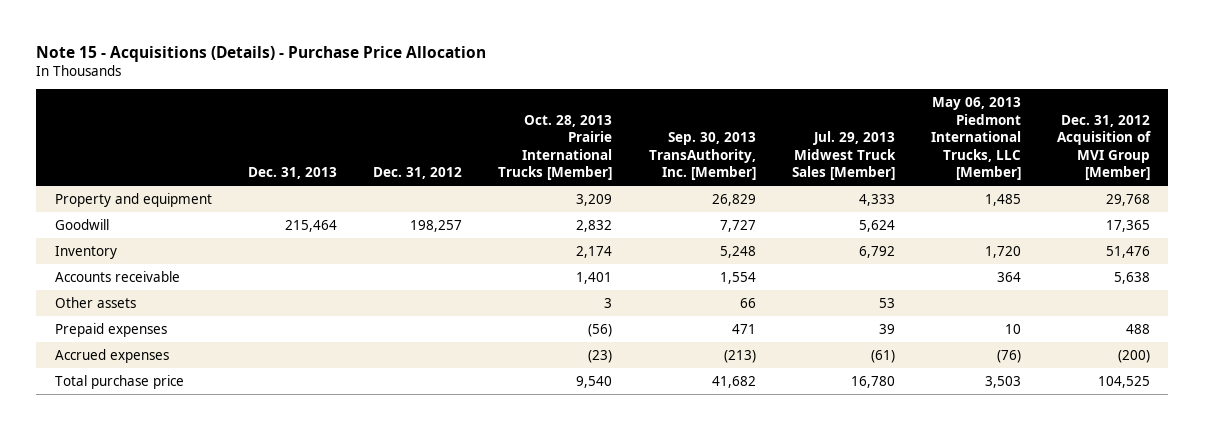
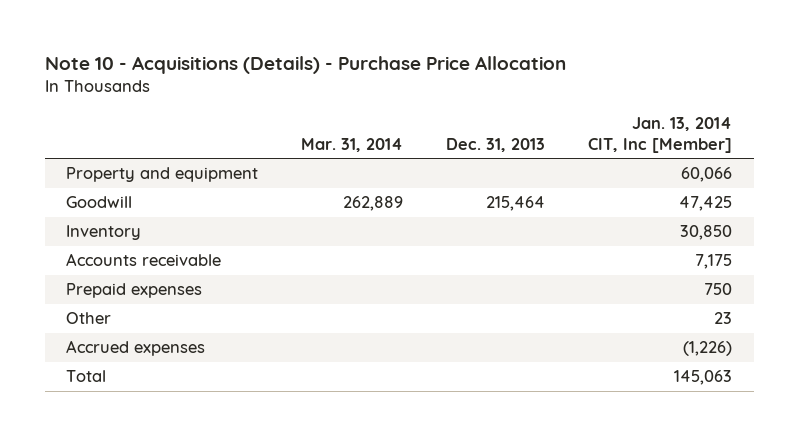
[36,45,487,62] Note 15 - Acquisitions (Details) - Purchase Price Allocation -> [44,56,566,75] Note 10 - Acquisitions (Details) - Purchase Price Allocation
[373,167,463,180] Dec. 31, 2012 -> none
[498,114,613,181] Oct. 28, 2013 Prairie International Trucks [Member] -> none
[648,132,756,181] Sep. 30, 2013 TransAuthority, Inc. [Member] -> none
[791,131,896,181] Jul. 29, 2013 Midwest Truck Sales [Member] -> none
[931,97,1022,181] May 06, 2013 Piedmont International Trucks, LLC [Member] -> none
[1057,114,1152,181] Dec. 31, 2012 Acquisition of MVI Group [Member] -> none
none -> [301,137,404,152] Mar. 31, 2014
none -> [588,117,733,153] Jan. 13, 2014 CIT, Inc [Member]
[54,296,136,308] Other assets -> none
none -> [66,312,112,325] Other
[54,374,184,389] Total purchase price -> [66,370,107,383] Total

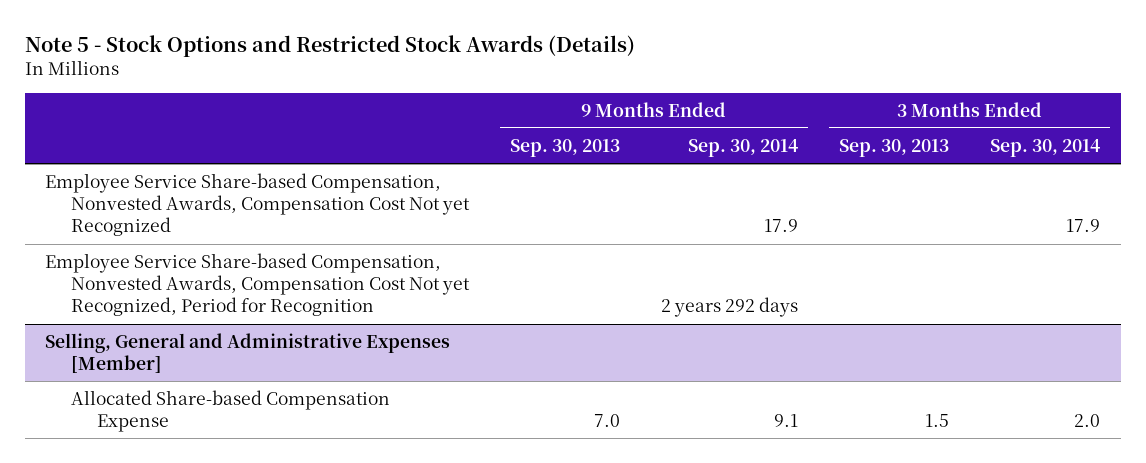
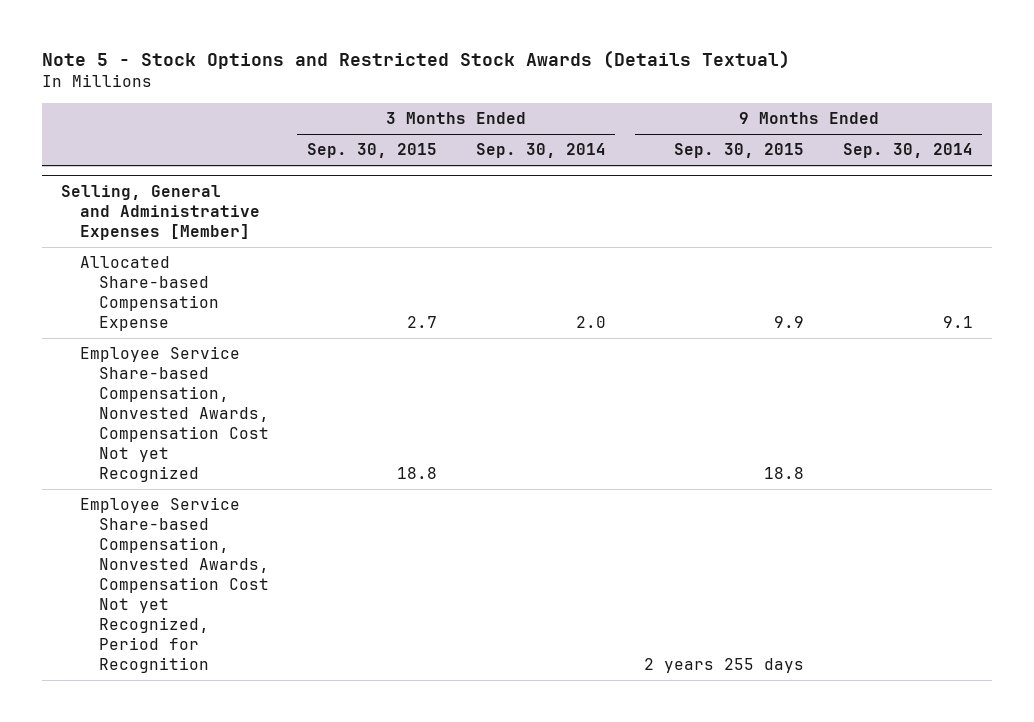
[25,34,636,57] Note 5 - Stock Options and Restricted Stock Awards (Details) -> [41,50,790,70] Note 5 - Stock Options and Restricted Stock Awards (Details Textual)
[510,138,621,157] Sep. 30, 2013 -> none
[839,138,950,157] Sep. 30, 2013 -> none
none -> [307,143,438,159] Sep. 30, 2015
none -> [674,143,805,159] Sep. 30, 2015
[45,172,471,237] Employee Service Share-based Compensation, Nonvested Awards, Compensation Cost Not yet Recognized -> none
[45,252,471,317] Employee Service Share-based Compensation, Nonvested Awards, Compensation Cost Not yet Recognized, Period for Recognition -> none
none -> [79,346,269,482] Employee Service Share-based Compensation, Nonvested Awards, Compensation Cost Not yet Recognized
none -> [79,497,269,673] Employee Service Share-based Compensation, Nonvested Awards, Compensation Cost Not yet Recognized, Period for Recognition

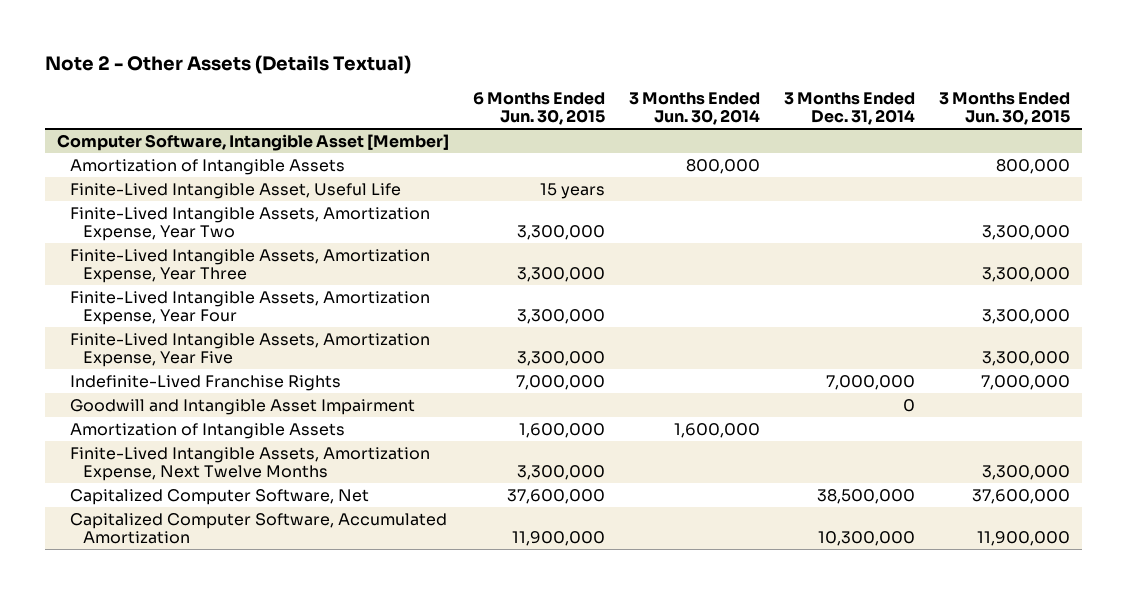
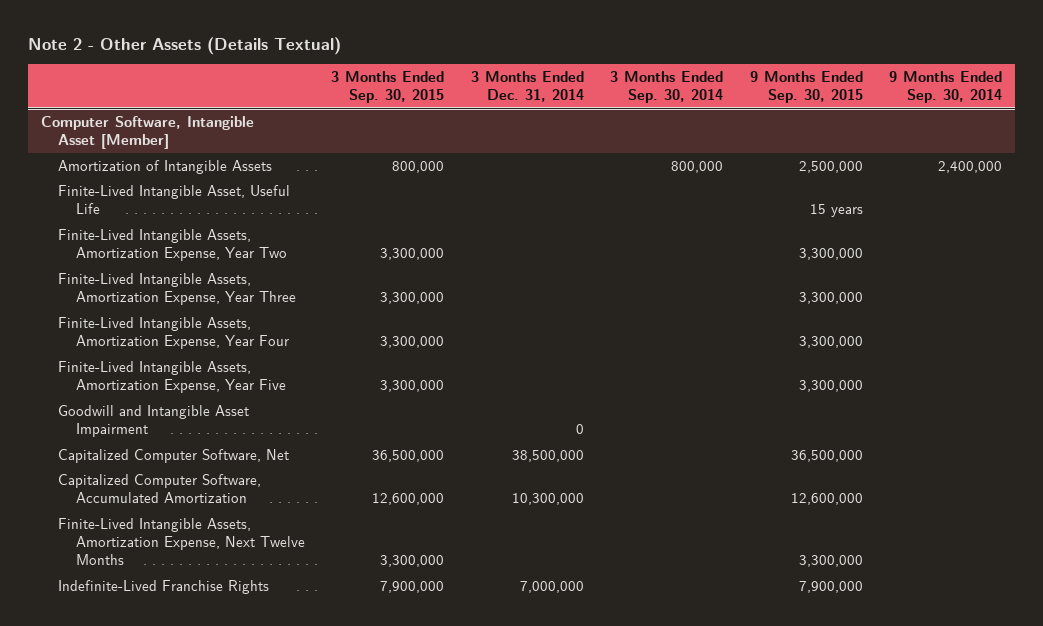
[472,91,605,126] 6 Months Ended Jun. 30, 2015 -> none
[629,91,761,126] 3 Months Ended Jun. 30, 2014 -> none
[939,91,1071,126] 3 Months Ended Jun. 30, 2015 -> none
none -> [331,70,445,104] 3 Months Ended Sep. 30, 2015
none -> [610,70,724,104] 3 Months Ended Sep. 30, 2014
none -> [749,70,863,104] 9 Months Ended Sep. 30, 2015
none -> [889,70,1003,104] 9 Months Ended Sep. 30, 2014
[69,422,345,439] Amortization of Intangible Assets -> none
[69,446,430,482] Finite-Lived Intangible Assets, Amortization Expense, Next Twelve Months -> [58,517,305,567] Finite-Lived Intangible Assets, Amortization Expense, Next Twelve Months
[69,374,341,391] Indefinite-Lived Franchise Rights -> [58,579,270,594] Indefinite-Lived Franchise Rights

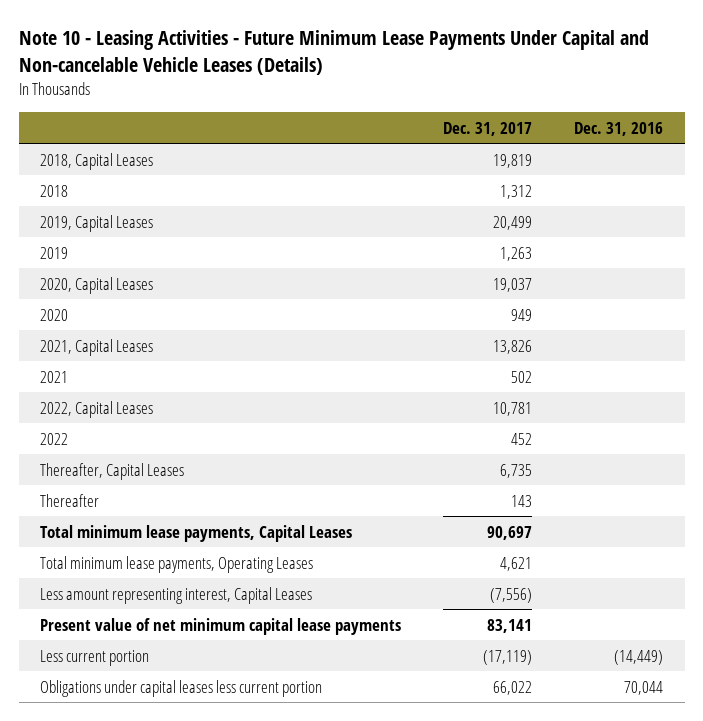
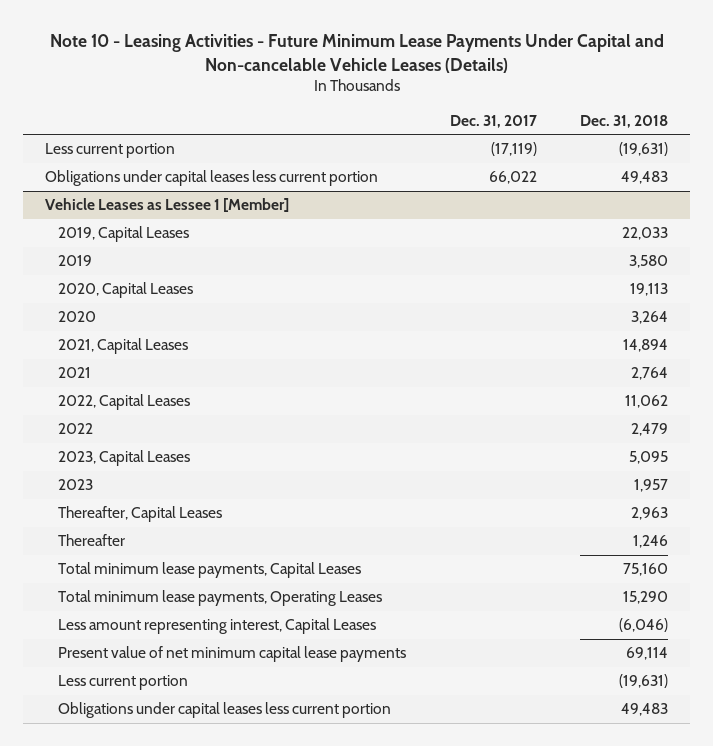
[574,121,664,136] Dec. 31, 2016 -> none
none -> [580,114,669,128] Dec. 31, 2018
[40,152,154,170] 2018, Capital Leases -> none
[40,184,69,197] 2018 -> none
[40,214,154,232] 2019, Capital Leases -> none
[40,246,69,259] 2019 -> none
[40,276,154,294] 2020, Capital Leases -> none
[40,308,69,321] 2020 -> none
[40,338,154,356] 2021, Capital Leases -> none
[40,370,69,383] 2021 -> none
[40,400,154,418] 2022, Capital Leases -> none
[40,432,69,445] 2022 -> none
[40,462,185,480] Thereafter, Capital Leases -> none
[40,493,100,507] Thereafter -> none
[40,524,353,542] Total minimum lease payments, Capital Leases -> none
[40,555,314,573] Total minimum lease payments, Operating Leases -> none
[40,586,313,604] Less amount representing interest, Capital Leases -> none
[40,617,402,635] Present value of net minimum capital lease payments -> none
none -> [45,198,290,213] Vehicle Leases as Lessee 1 [Member]
none -> [58,226,190,243] 2019, Capital Leases
none -> [58,255,93,267] 2019
none -> [58,282,194,299] 2020, Capital Leases
none -> [58,311,97,323] 2020
none -> [58,338,189,355] 2021, Capital Leases
none -> [58,367,92,379] 2021
none -> [58,394,191,411] 2022, Capital Leases
none -> [58,423,94,435] 2022
none -> [58,450,191,467] 2023, Capital Leases
none -> [58,479,94,491] 2023
none -> [58,506,223,523] Thereafter, Capital Leases
none -> [58,534,126,547] Thereafter
none -> [58,562,362,579] Total minimum lease payments, Capital Leases
none -> [58,590,383,607] Total minimum lease payments, Operating Leases
none -> [58,618,377,635] Less amount representing interest, Capital Leases
none -> [58,646,407,663] Present value of net minimum capital lease payments
none -> [58,675,189,691] Less current portion
none -> [58,702,392,719] Obligations under capital leases less current portion

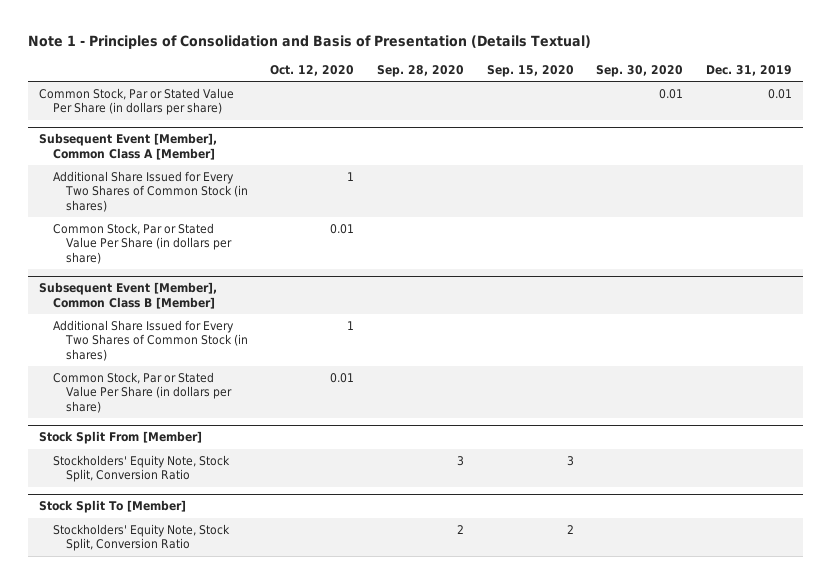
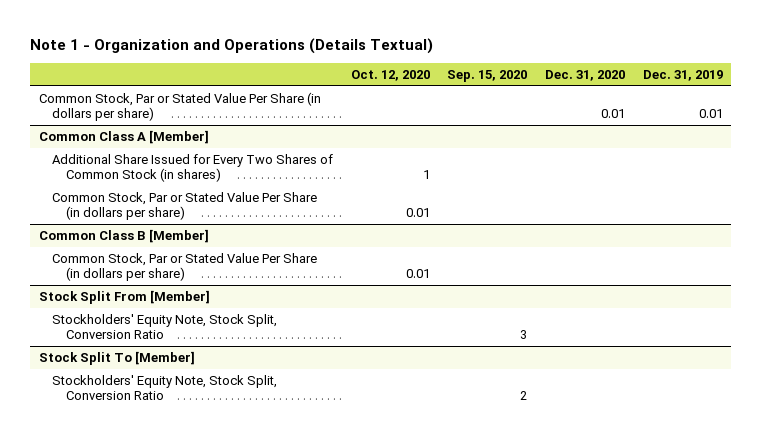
[27,35,591,50] Note 1 - Principles of Consolidation and Basis of Presentation (Details Textual) -> [29,37,433,54] Note 1 - Organization and Operations (Details Textual)
[377,64,465,77] Sep. 28, 2020 -> none
[596,64,684,77] Sep. 30, 2020 -> none
none -> [544,69,625,81] Dec. 31, 2020
[39,133,218,160] Subsequent Event [Member], Common Class A [Member] -> [38,130,209,145] Common Class A [Member]
[52,319,248,361] Additional Share Issued for Every Two Shares of Common Stock (in shares) -> none
[39,282,218,309] Subsequent Event [Member], Common Class B [Member] -> [38,229,209,244] Common Class B [Member]

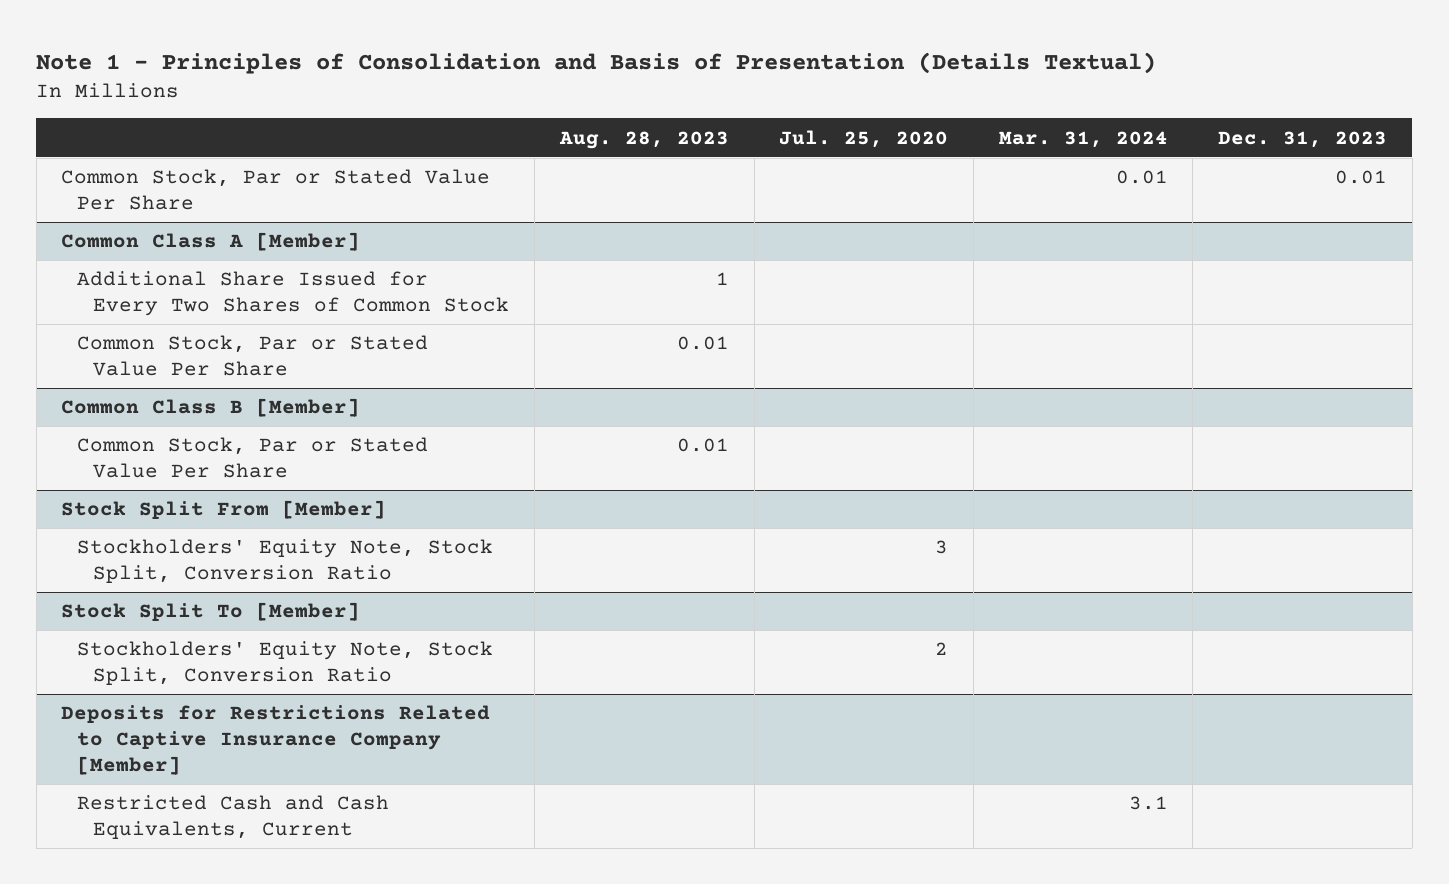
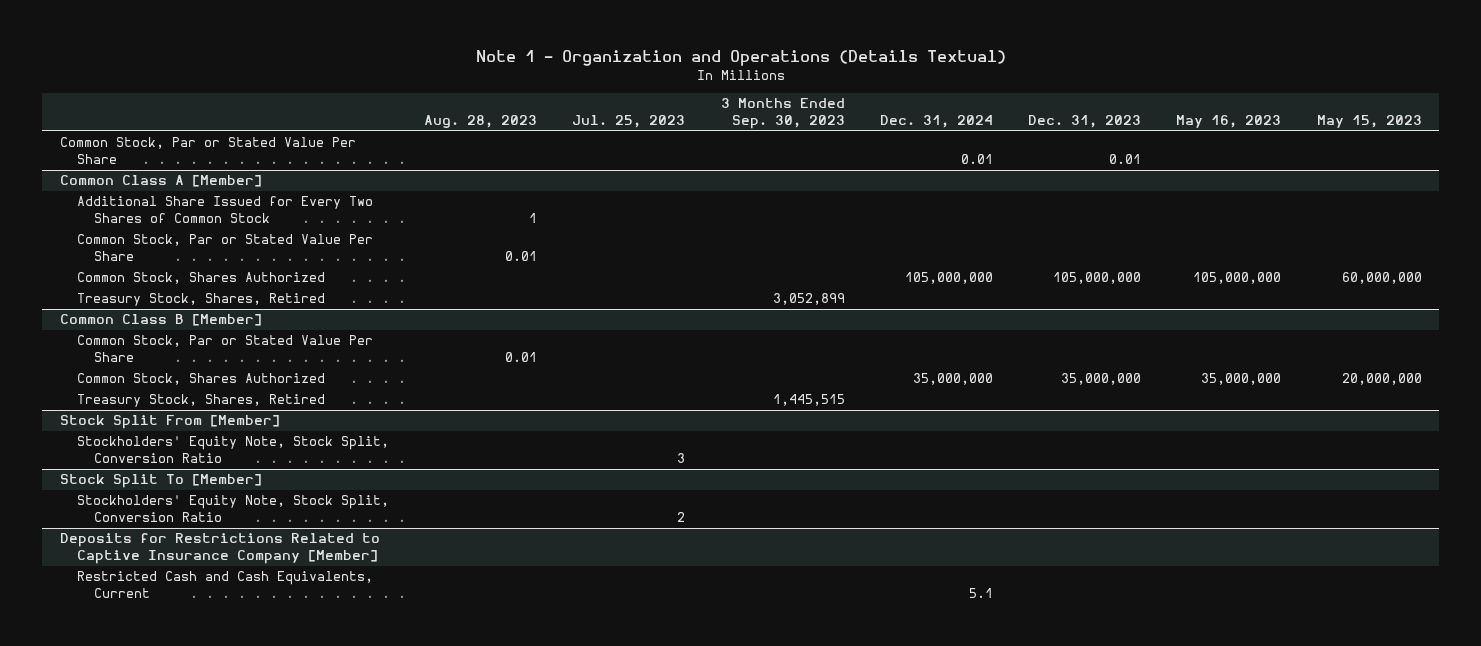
[36,51,1157,74] Note 1 - Principles of Consolidation and Basis of Presentation (Details Textual) -> [475,50,1006,67] Note 1 - Organization and Operations (Details Textual)
[779,129,949,148] Jul. 25, 2020 -> none
[998,130,1168,148] Mar. 31, 2024 -> none
none -> [572,115,686,129] Jul. 25, 2023
none -> [720,98,845,130] 3 Months Ended Sep. 30, 2023
none -> [879,115,993,129] Dec. 31, 2024
none -> [1176,115,1282,129] May 16, 2023
none -> [1316,115,1422,129] May 15, 2023
none -> [76,272,325,285] Common Stock, Shares Authorized
none -> [76,293,325,307] Treasury Stock, Shares, Retired
none -> [76,373,325,386] Common Stock, Shares Authorized
none -> [76,394,325,408] Treasury Stock, Shares, Retired

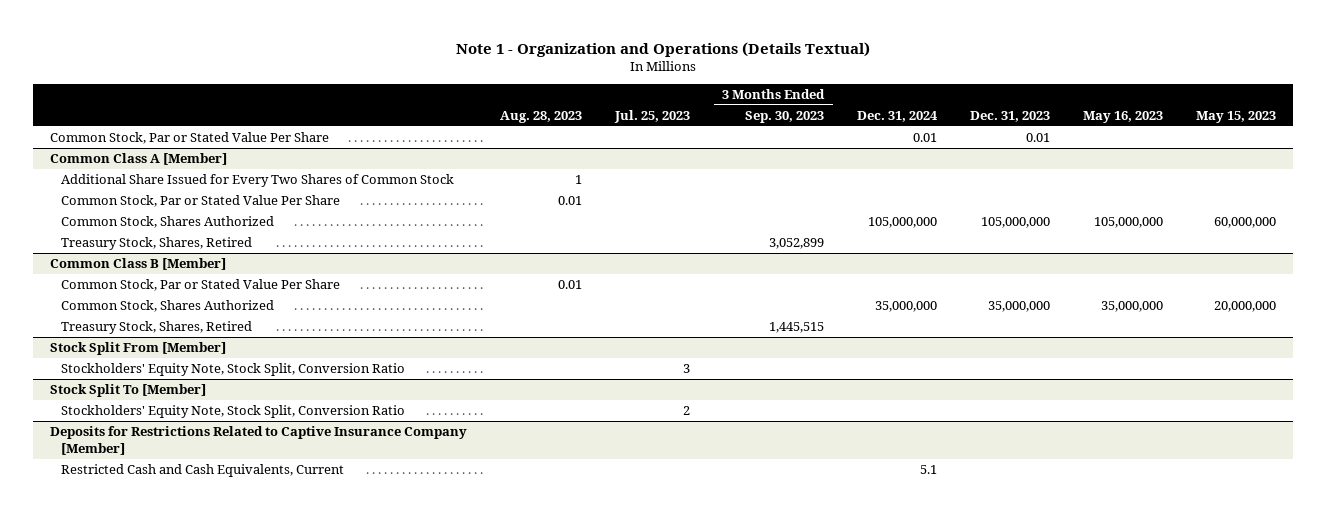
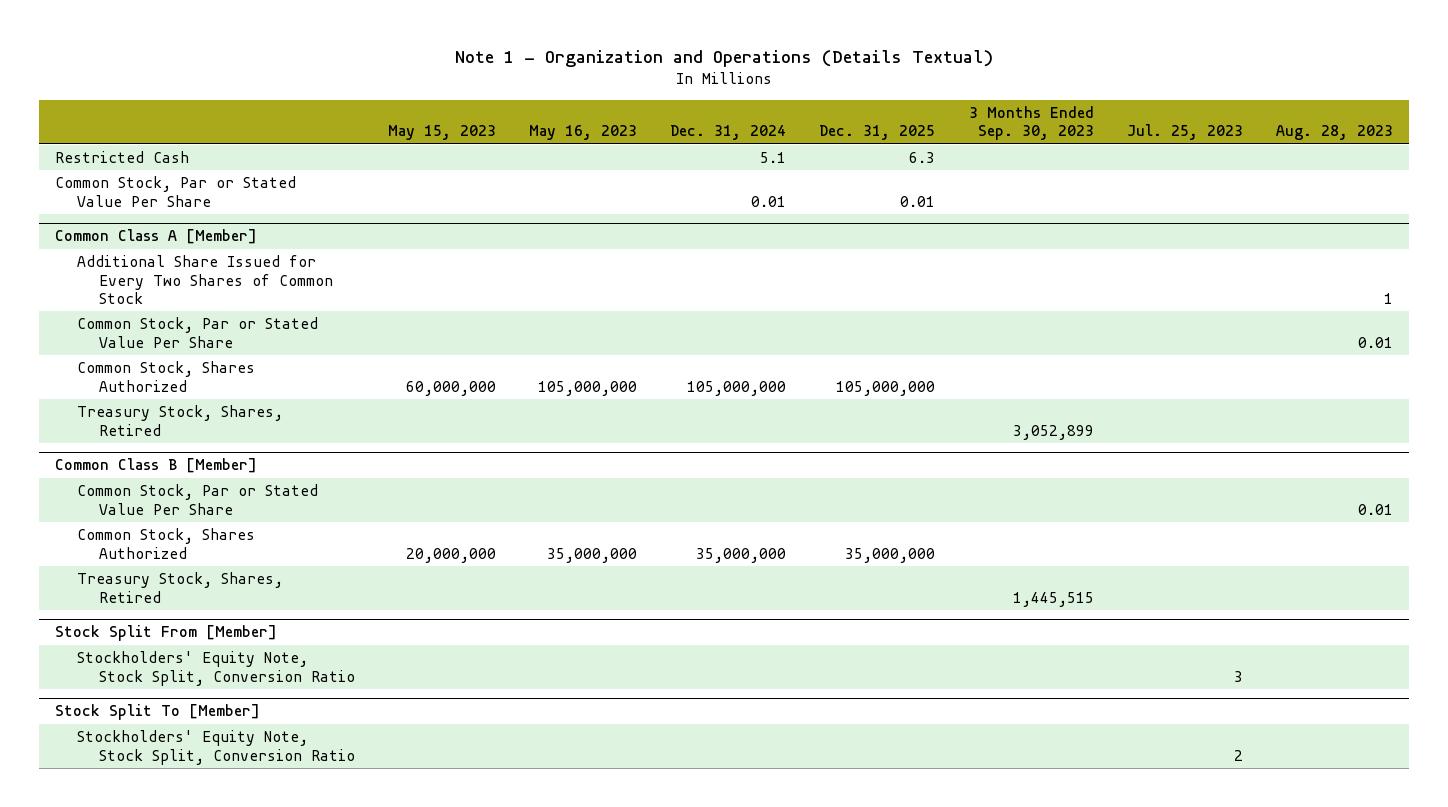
[970,110,1051,122] Dec. 31, 2023 -> none
none -> [819,125,936,141] Dec. 31, 2025
none -> [55,151,190,164] Restricted Cash
[49,426,467,456] Deposits for Restrictions Related to Captive Insurance Company [Member] -> none
[61,464,345,478] Restricted Cash and Cash Equivalents, Current -> none

